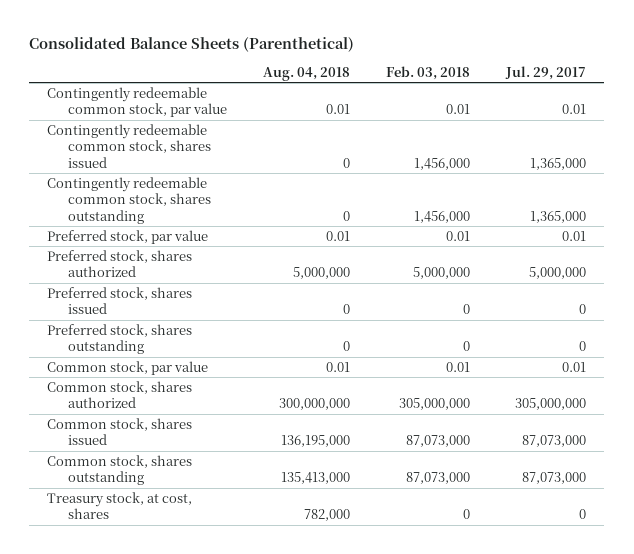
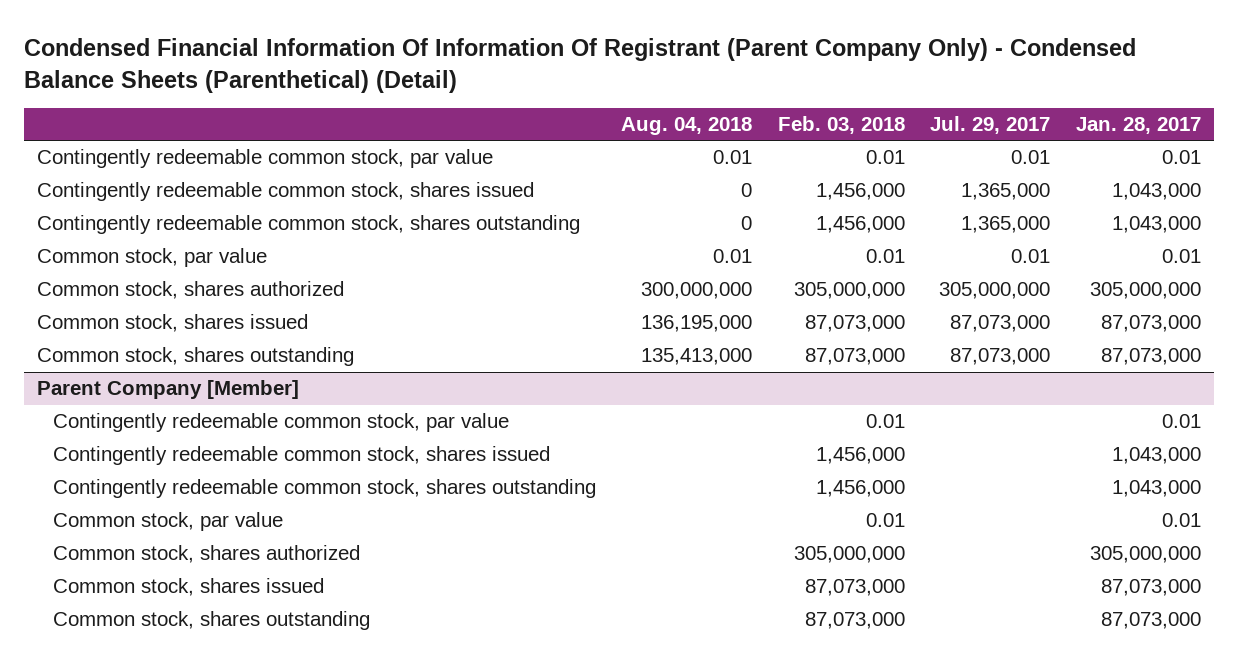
[29,37,355,53] Consolidated Balance Sheets (Parenthetical) -> [24,37,1137,93] Condensed Financial Information Of Information Of Registrant (Parent Company Only) - Condensed Balance Sheets (Parenthetical) (Detail)
none -> [1075,117,1201,135] Jan. 28, 2017
[47,229,209,244] Preferred stock, par value -> none
[47,249,193,278] Preferred stock, shares authorized -> none
[47,286,193,315] Preferred stock, shares issued -> none
[47,323,193,355] Preferred stock, shares outstanding -> none
[47,491,193,520] Treasury stock, at cost, shares -> none
none -> [37,380,300,400] Parent Company [Member]
none -> [52,413,509,433] Contingently redeemable common stock, par value
none -> [52,446,550,466] Contingently redeemable common stock, shares issued
none -> [52,479,596,499] Contingently redeemable common stock, shares outstanding
none -> [52,512,283,532] Common stock, par value
none -> [52,545,360,564] Common stock, shares authorized
none -> [52,578,324,597] Common stock, shares issued
none -> [52,611,370,631] Common stock, shares outstanding

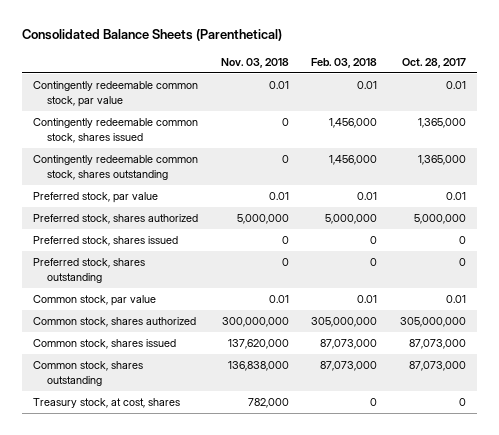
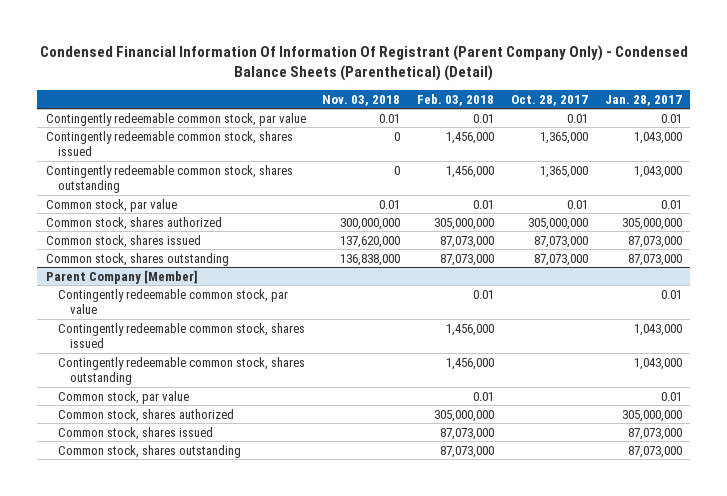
[21,29,282,42] Consolidated Balance Sheets (Parenthetical) -> [39,45,688,82] Condensed Financial Information Of Information Of Registrant (Parent Company Only) - Condensed Balance Sheets (Parenthetical) (Detail)
none -> [604,94,682,106] Jan. 28, 2017
[33,192,159,204] Preferred stock, par value -> none
[33,214,199,225] Preferred stock, shares authorized -> none
[33,236,179,247] Preferred stock, shares issued -> none
[33,258,146,283] Preferred stock, shares outstanding -> none
[33,398,181,409] Treasury stock, at cost, shares -> none
none -> [45,269,198,284] Parent Company [Member]
none -> [57,288,288,314] Contingently redeemable common stock, par value
none -> [57,322,305,348] Contingently redeemable common stock, shares issued
none -> [57,356,305,385] Contingently redeemable common stock, shares outstanding
none -> [57,390,189,404] Common stock, par value
none -> [57,408,234,422] Common stock, shares authorized
none -> [57,426,213,440] Common stock, shares issued
none -> [57,444,241,458] Common stock, shares outstanding

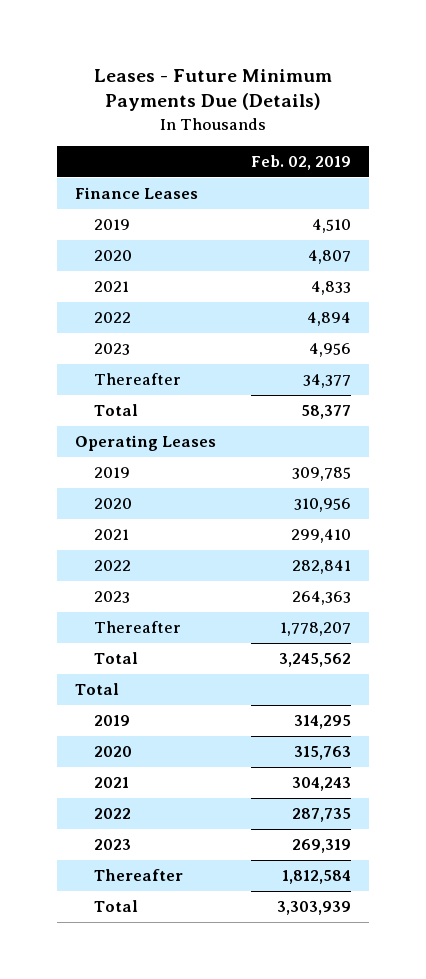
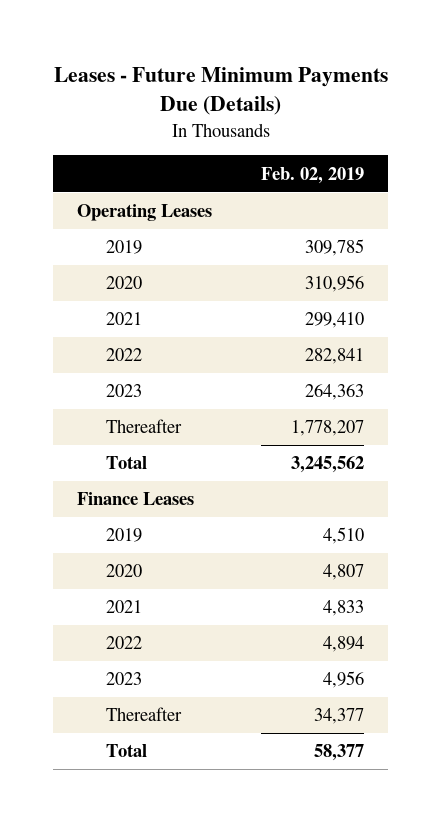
[74,682,119,695] Total -> none
[93,714,130,726] 2019 -> none
[93,745,132,757] 2020 -> none
[93,776,129,788] 2021 -> none
[93,807,131,819] 2022 -> none
[93,838,131,850] 2023 -> none
[93,868,183,881] Thereafter -> none
[93,899,138,912] Total -> none
[74,186,198,199] Finance Leases -> [77,492,195,506] Finance Leases
[93,218,130,230] 2019 -> [106,528,143,543] 2019
[93,249,132,261] 2020 -> [106,564,143,578] 2020
[93,280,129,292] 2021 -> [106,600,143,614] 2021
[93,311,131,323] 2022 -> [106,636,143,650] 2022
[93,342,130,355] 2023 -> [106,672,143,686] 2023
[93,372,181,385] Thereafter -> [106,707,183,722] Thereafter
[93,403,138,416] Total -> [106,744,148,758] Total

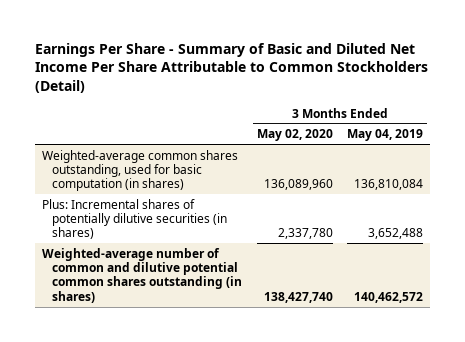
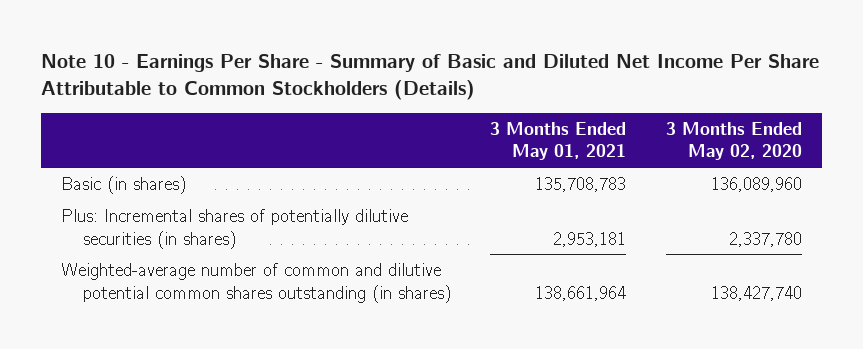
[34,42,428,94] Earnings Per Share - Summary of Basic and Diluted Net Income Per Share Attributable to Common Stockholders (Detail) -> [41,54,820,101] Note 10 - Earnings Per Share - Summary of Basic and Diluted Net Income Per Share Attributable to Common Stockholders (Details)
[346,129,423,142] May 04, 2019 -> none
none -> [490,121,627,161] 3 Months Ended May 01, 2021
[42,149,239,192] Weighted-average common shares outstanding, used for basic computation (in shares) -> [61,175,187,194] Basic (in shares)

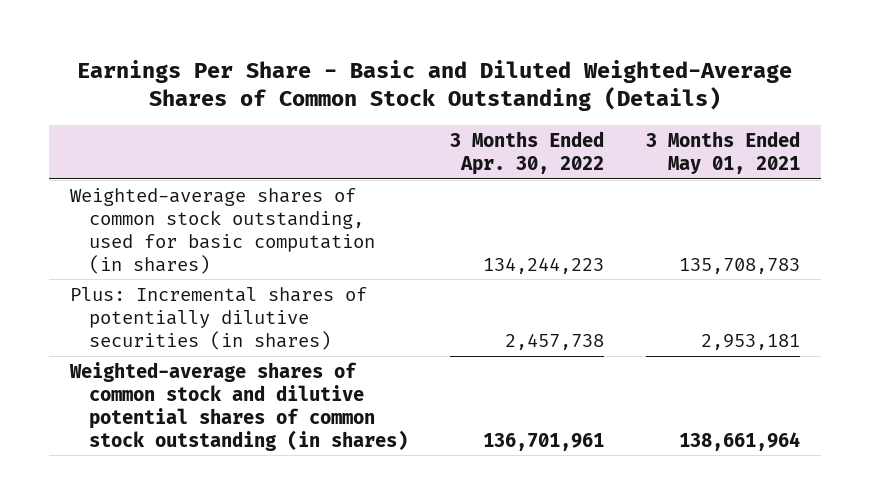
[41,54,820,101] Note 10 - Earnings Per Share - Summary of Basic and Diluted Net Income Per Share Attributable to Common Stockholders (Details) -> [76,59,792,112] Earnings Per Share - Basic and Diluted Weighted-Average Shares of Common Stock Outstanding (Details)
[666,121,803,161] 3 Months Ended May 02, 2020 -> none
none -> [449,130,604,175] 3 Months Ended Apr. 30, 2022
[61,175,187,194] Basic (in shares) -> [69,187,375,274] Weighted-average shares of common stock outstanding, used for basic computation (in shares)
[61,262,451,303] Weighted-average number of common and dilutive potential common shares outstanding (in shares) -> [68,361,408,451] Weighted-average shares of common stock and dilutive potential shares of common stock outstanding (in shares)

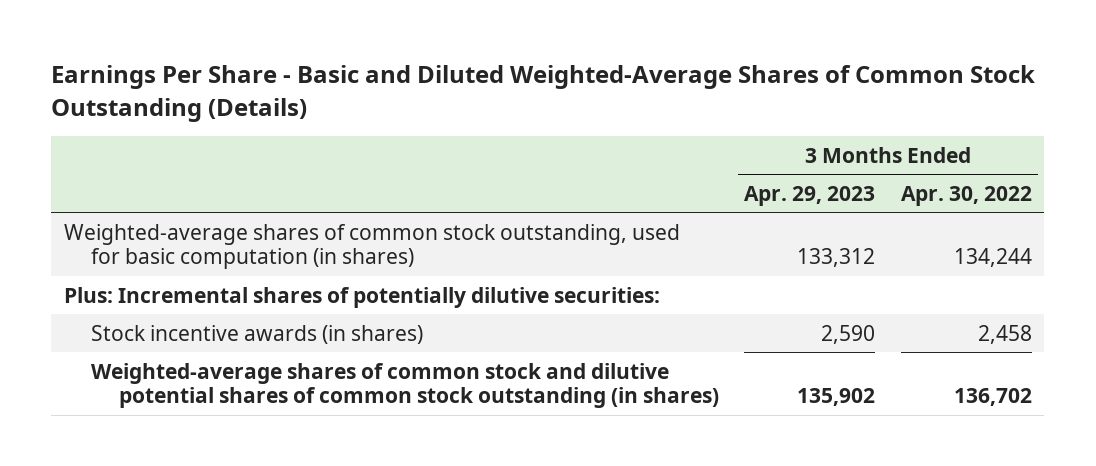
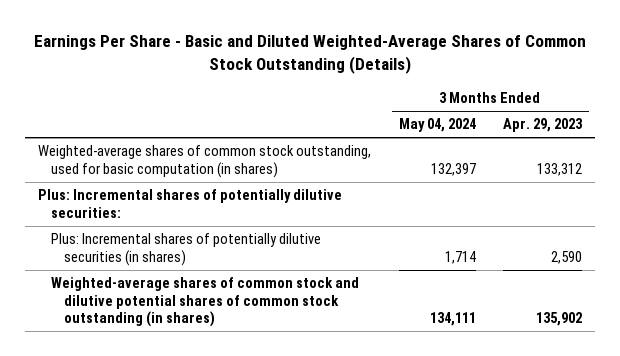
[900,185,1032,206] Apr. 30, 2022 -> none
none -> [398,118,476,133] May 04, 2024
[91,324,424,344] Stock incentive awards (in shares) -> [51,233,322,266] Plus: Incremental shares of potentially dilutive securities (in shares)

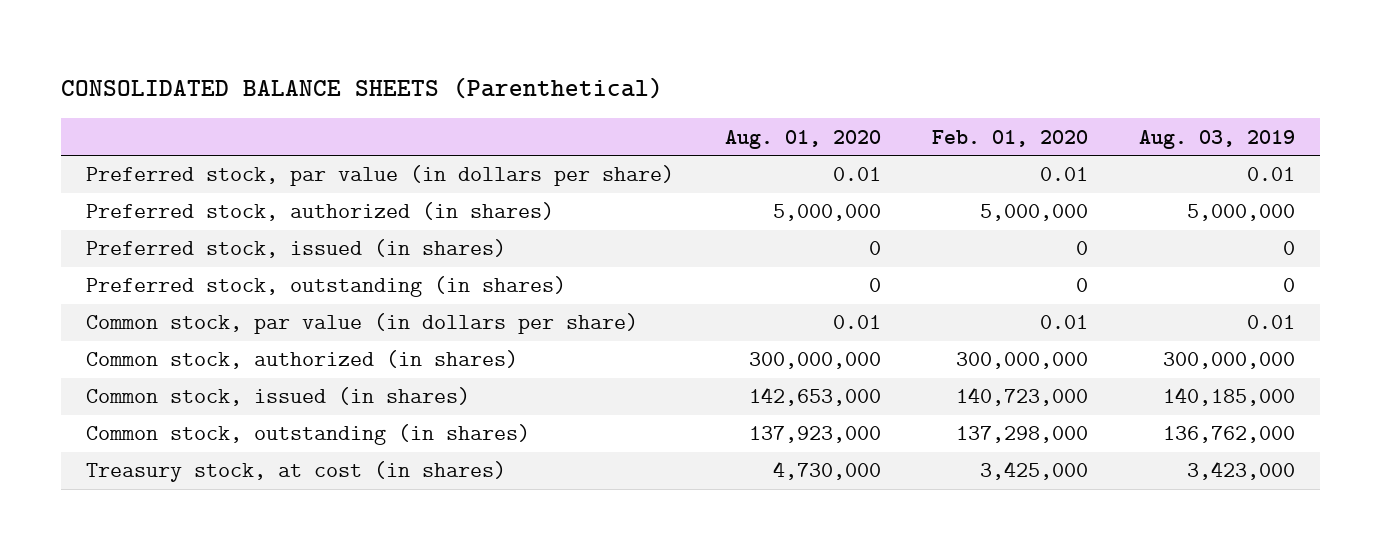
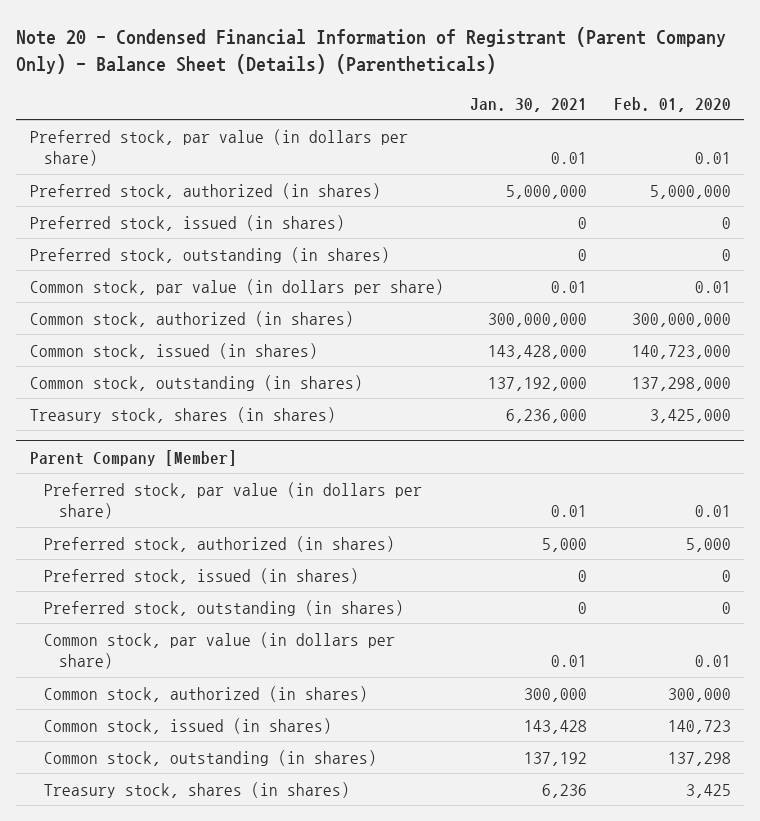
[60,76,663,99] CONSOLIDATED BALANCE SHEETS (Parenthetical) -> [16,27,727,74] Note 20 - Condensed Financial Information of Registrant (Parent Company Only) - Balance Sheet (Details) (Parentheticals)
[724,129,881,149] Aug. 01, 2020 -> none
[1138,129,1295,149] Aug. 03, 2019 -> none
none -> [470,97,588,112] Jan. 30, 2021
[86,461,507,483] Treasury stock, at cost (in shares) -> [29,406,336,423] Treasury stock, shares (in shares)
none -> [29,449,237,466] Parent Company [Member]
none -> [44,481,423,520] Preferred stock, par value (in dollars per share)
none -> [44,535,396,552] Preferred stock, authorized (in shares)
none -> [44,567,360,584] Preferred stock, issued (in shares)
none -> [44,599,405,616] Preferred stock, outstanding (in shares)
none -> [44,631,396,670] Common stock, par value (in dollars per share)
none -> [44,685,369,702] Common stock, authorized (in shares)
none -> [44,717,333,734] Common stock, issued (in shares)
none -> [44,749,378,766] Common stock, outstanding (in shares)
none -> [44,781,351,798] Treasury stock, shares (in shares)

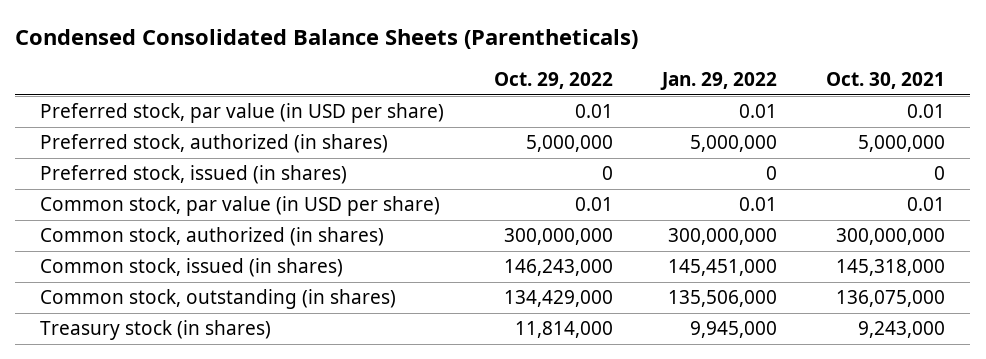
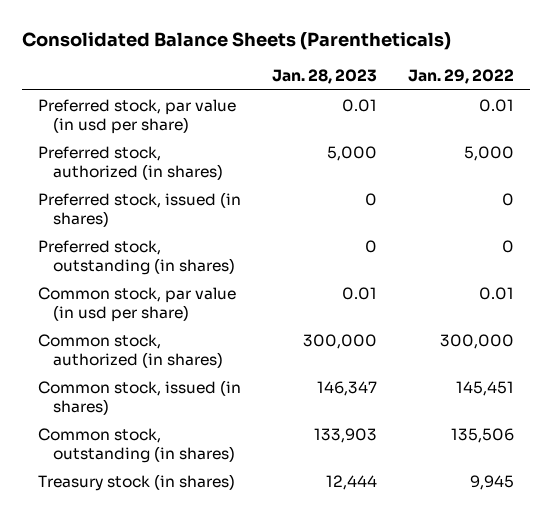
[15,28,639,49] Condensed Consolidated Balance Sheets (Parentheticals) -> [22,32,452,51] Consolidated Balance Sheets (Parentheticals)
[493,72,613,90] Oct. 29, 2022 -> none
[826,72,946,90] Oct. 30, 2021 -> none
none -> [272,69,378,85] Jan. 28, 2023
[40,103,445,124] Preferred stock, par value (in USD per share) -> [37,98,236,134] Preferred stock, par value (in usd per share)
[690,135,778,153] 5,000,000 -> [464,145,515,161] 5,000
none -> [37,239,235,275] Preferred stock, outstanding (in shares)
[40,196,441,217] Common stock, par value (in USD per share) -> [37,286,236,322] Common stock, par value (in usd per share)
[668,228,778,246] 300,000,000 -> [440,333,515,349] 300,000
[668,259,778,277] 145,451,000 -> [456,380,515,396] 145,451
[668,290,778,308] 135,506,000 -> [451,427,515,443] 135,506
[690,321,778,339] 9,945,000 -> [470,474,515,490] 9,945

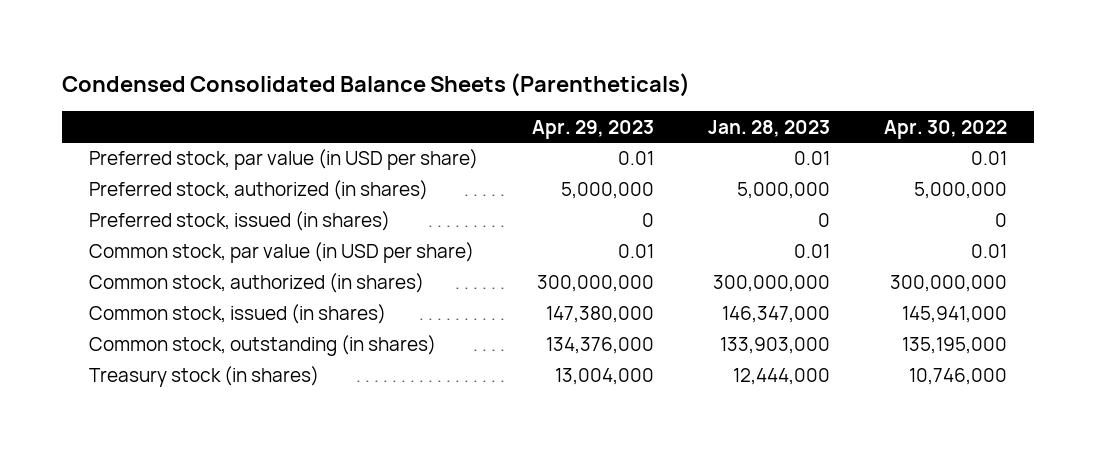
[22,32,452,51] Consolidated Balance Sheets (Parentheticals) -> [62,72,691,97] Condensed Consolidated Balance Sheets (Parentheticals)
[408,69,515,85] Jan. 29, 2022 -> none
none -> [532,119,655,139] Apr. 29, 2023
none -> [883,119,1007,139] Apr. 30, 2022
[37,98,236,134] Preferred stock, par value (in usd per share) -> [89,149,479,171] Preferred stock, par value (in USD per share)
[327,145,378,161] 5,000 -> [736,182,830,200] 5,000,000
[37,239,235,275] Preferred stock, outstanding (in shares) -> none
[37,286,236,322] Common stock, par value (in usd per share) -> [89,242,475,264] Common stock, par value (in USD per share)
[303,333,378,349] 300,000 -> [712,275,830,293] 300,000,000
[317,380,378,396] 146,347 -> [721,306,830,324] 146,347,000
[314,427,378,443] 133,903 -> [719,337,830,355] 133,903,000
[326,474,378,490] 12,444 -> [732,368,830,386] 12,444,000

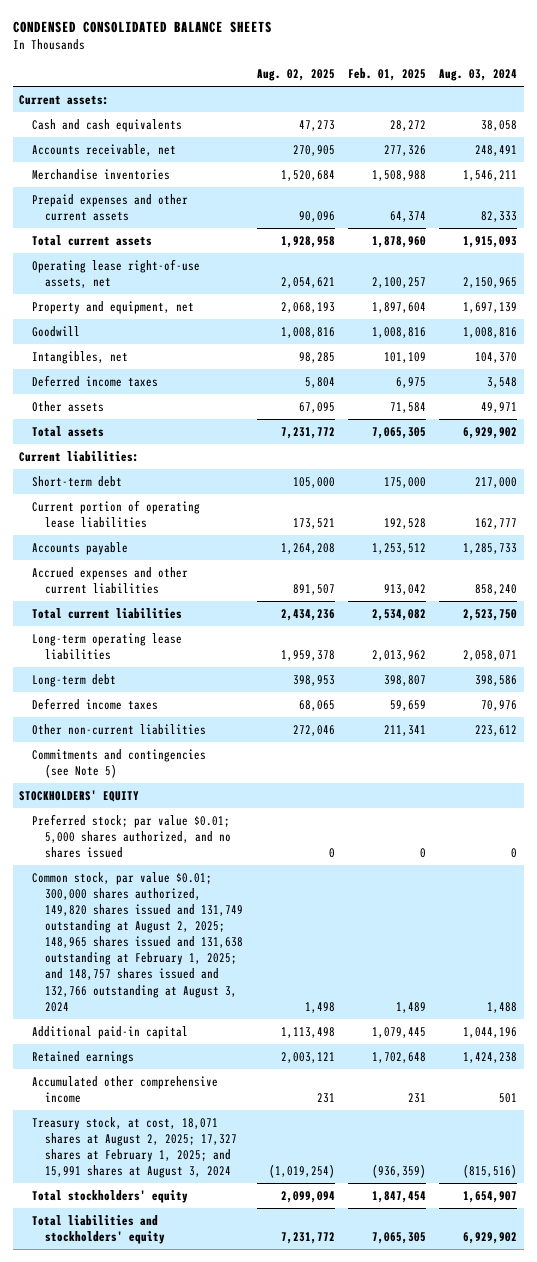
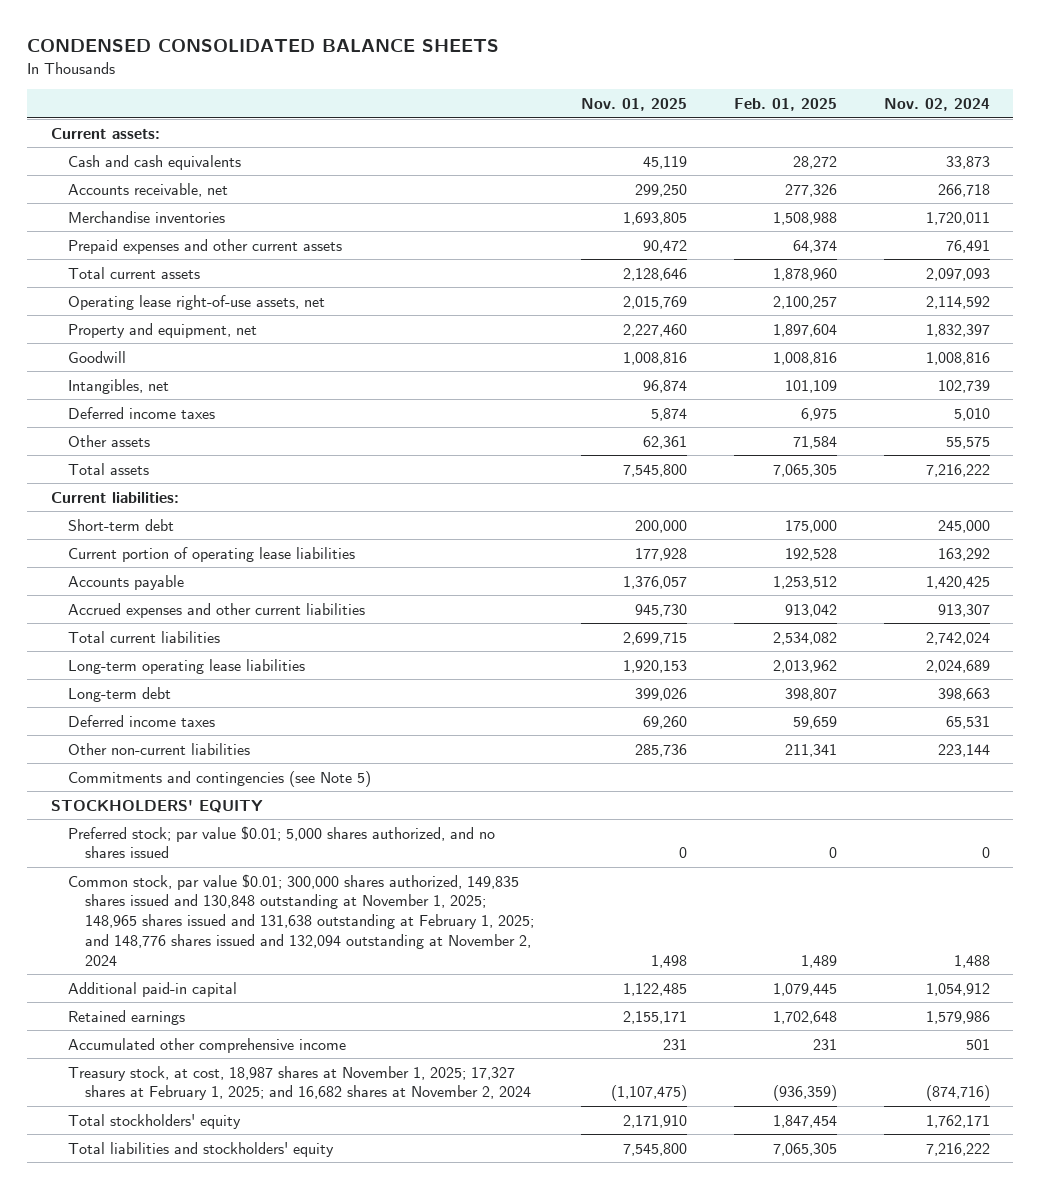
[256,69,335,82] Aug. 02, 2025 -> none
[439,69,518,82] Aug. 03, 2024 -> none
none -> [580,98,687,112] Nov. 01, 2025
none -> [883,98,990,112] Nov. 02, 2024
[32,871,244,1012] Common stock, par value $0.01; 300,000 shares authorized, 149,820 shares issued and 131,749 outstanding at August 2, 2025; 148,965 shares issued and 131,638 outstanding at February 1, 2025; and 148,757 shares issued and 132,766 outstanding at August 3, 2024 -> [68,873,535,966] Common stock, par value $0.01; 300,000 shares authorized, 149,835 shares issued and 130,848 outstanding at November 1, 2025; 148,965 shares issued and 131,638 outstanding at February 1, 2025; and 148,776 shares issued and 132,094 outstanding at November 2, 2024
[32,1116,238,1179] Treasury stock, at cost, 18,071 shares at August 2, 2025; 17,327 shares at February 1, 2025; and 15,991 shares at August 3, 2024 -> [68,1065,532,1101] Treasury stock, at cost, 18,987 shares at November 1, 2025; 17,327 shares at February 1, 2025; and 16,682 shares at November 2, 2024

